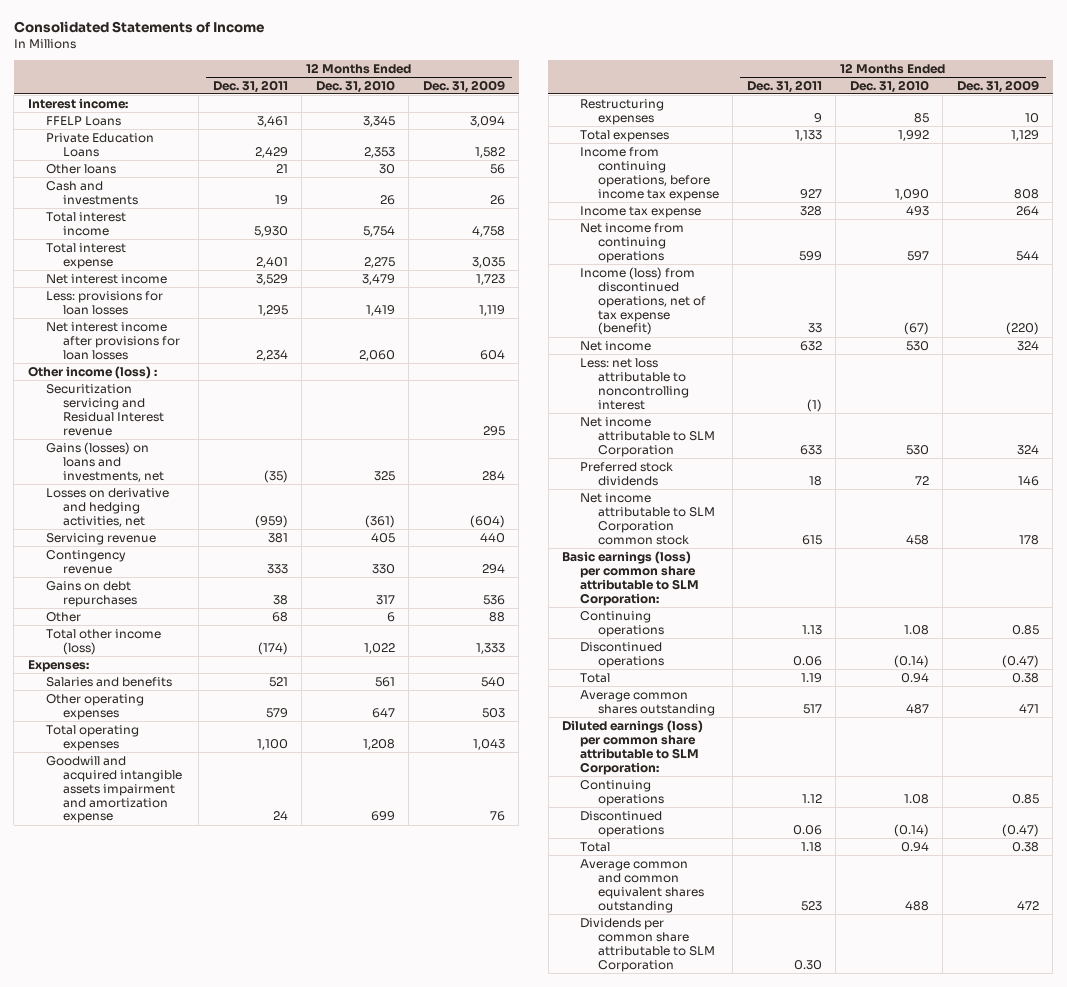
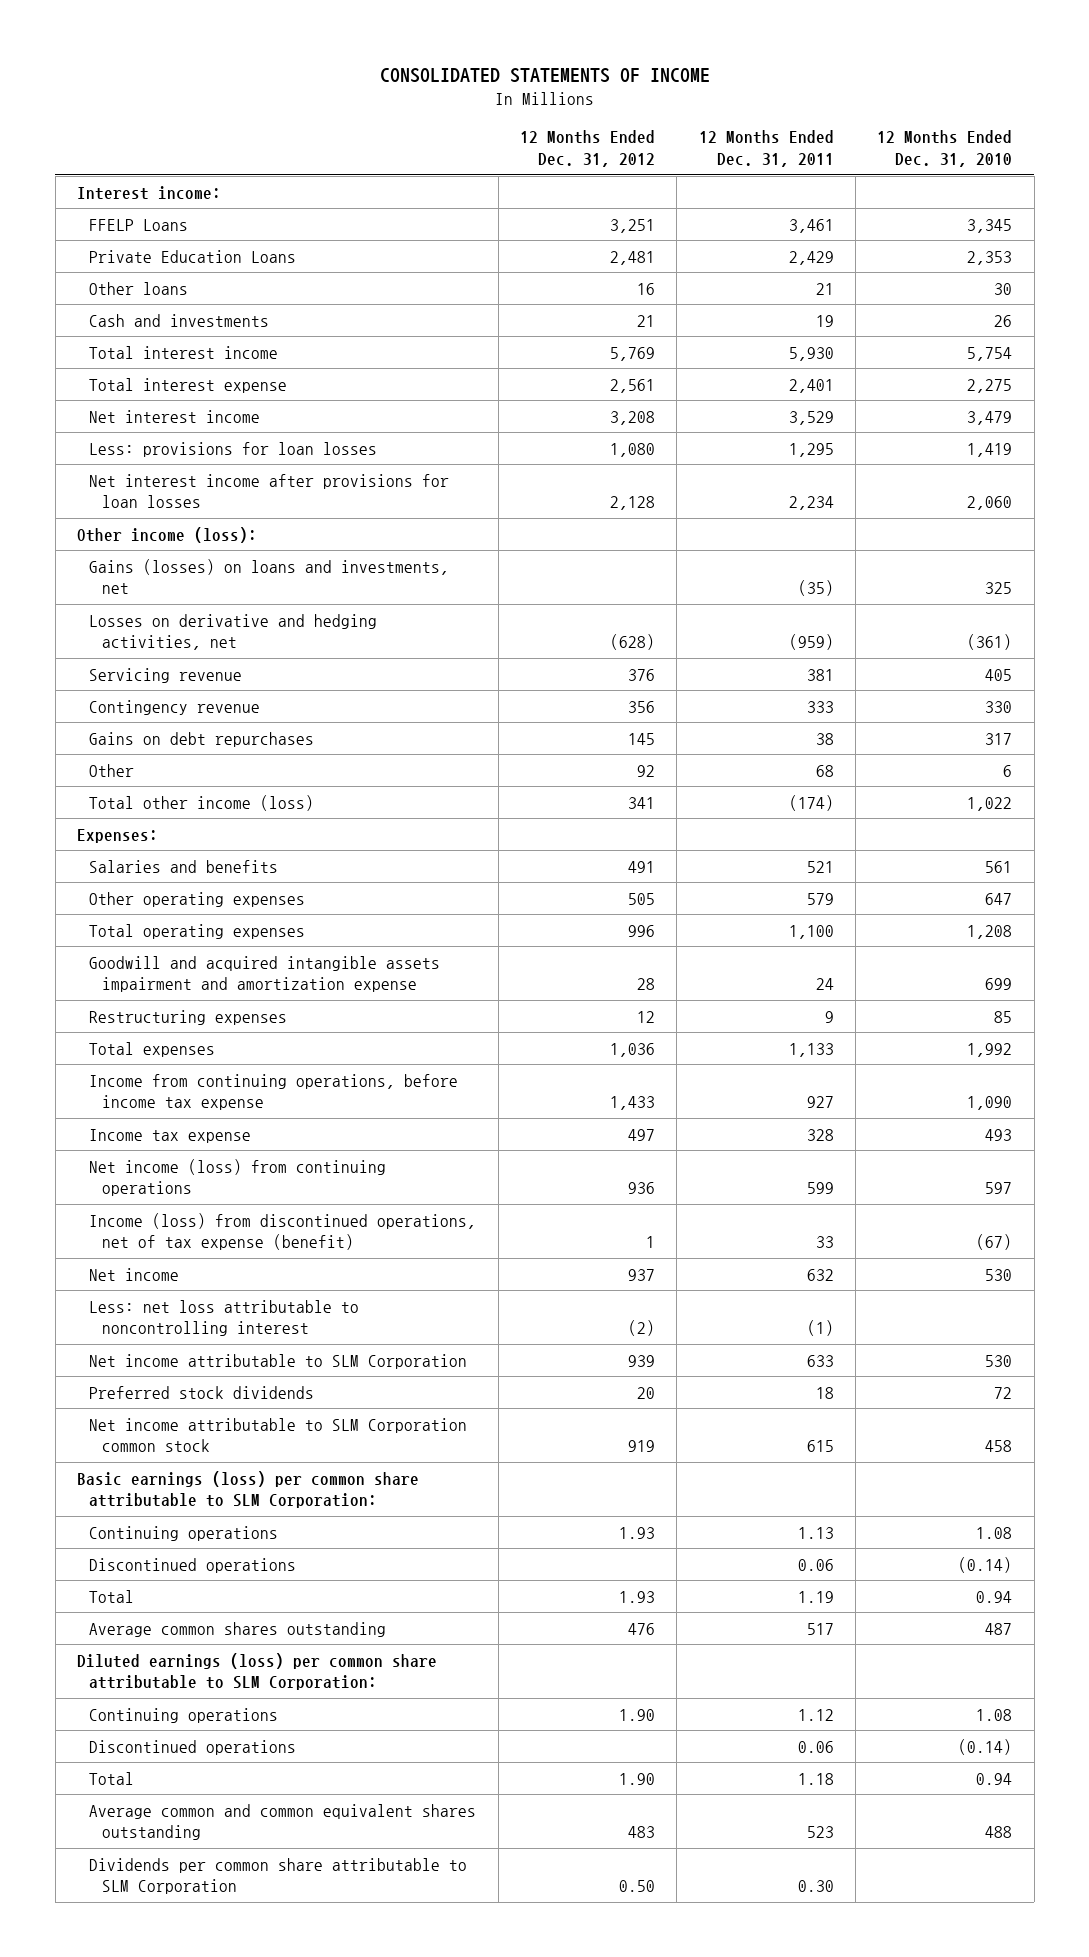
[13,21,264,34] Consolidated Statements of Income -> [379,68,710,84] CONSOLIDATED STATEMENTS OF INCOME
[422,79,505,93] Dec. 31, 2009 -> none
none -> [520,130,656,167] 12 Months Ended Dec. 31, 2012
[45,383,165,436] Securitization servicing and Residual Interest revenue -> none
[27,365,157,379] Other income (loss) : -> [76,526,257,543] Other income (loss):
[580,222,685,263] Net income from continuing operations -> [89,1158,387,1197] Net income (loss) from continuing operations

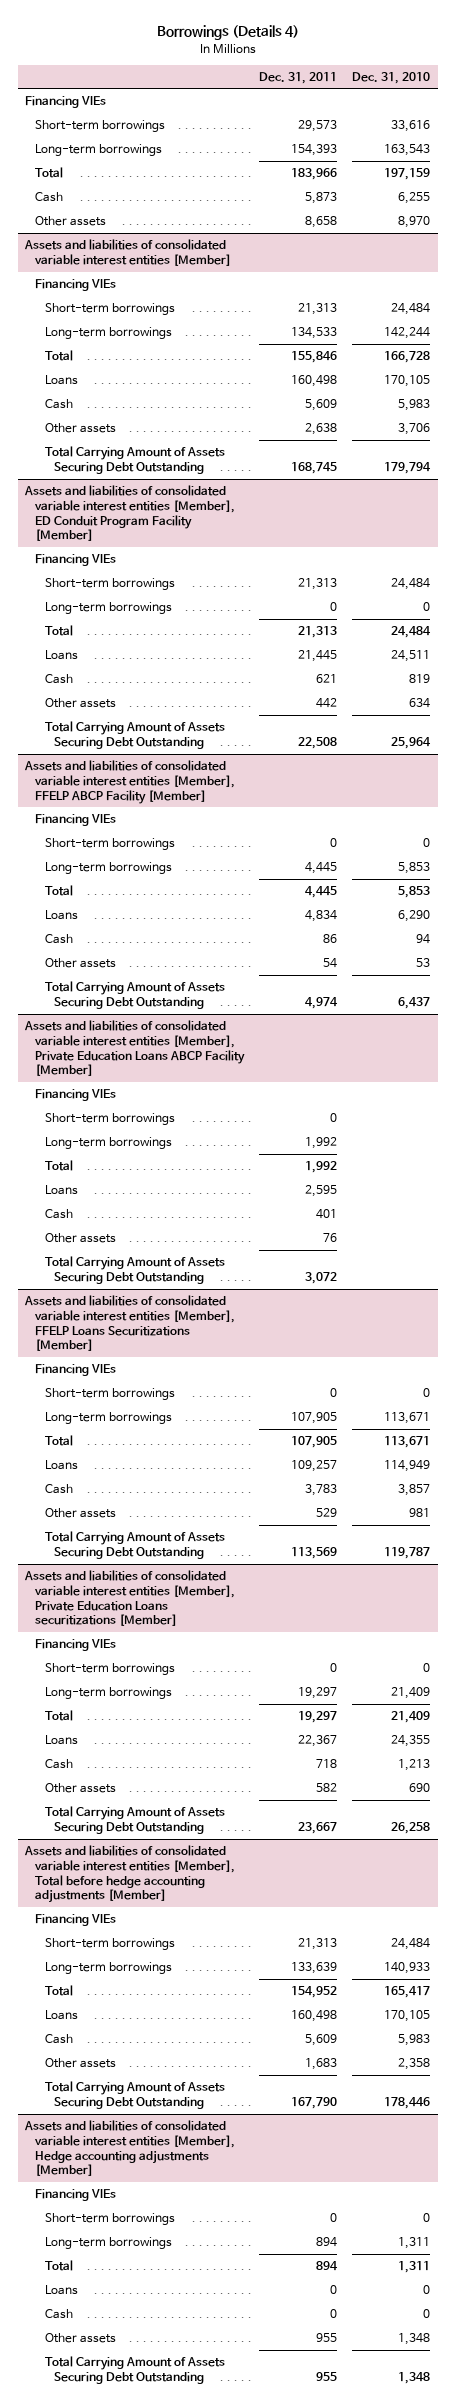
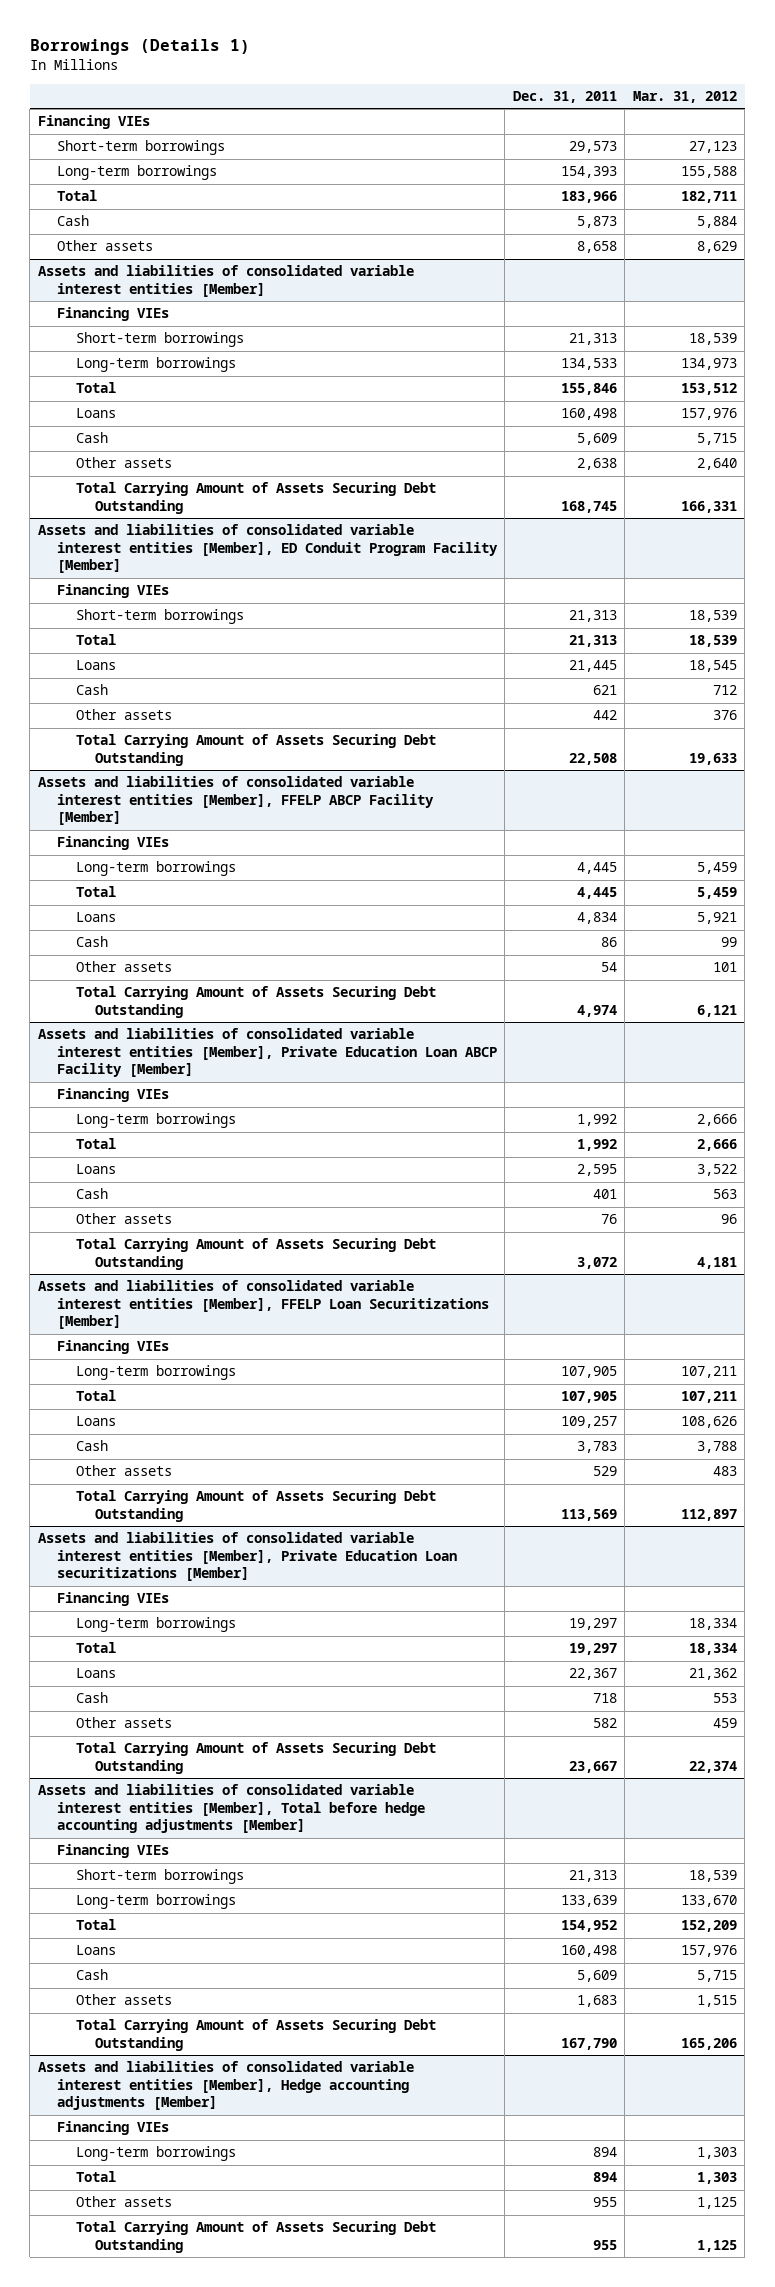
[156,25,299,41] Borrowings (Details 4) -> [29,39,250,56] Borrowings (Details 1)
[352,71,431,84] Dec. 31, 2010 -> none
none -> [632,90,737,103] Mar. 31, 2012
[44,602,172,615] Long-term borrowings -> none
[44,838,175,851] Short-term borrowings -> none
[24,1020,245,1077] Assets and liabilities of consolidated variable interest entities [Member], Private Education Loans ABCP Facility [Member] -> [37,1028,497,1078] Assets and liabilities of consolidated variable interest entities [Member], Private Education Loan ABCP Facility [Member]
[44,1113,175,1126] Short-term borrowings -> none
[24,1295,235,1352] Assets and liabilities of consolidated variable interest entities [Member], FFELP Loans Securitizations [Member] -> [37,1280,489,1330] Assets and liabilities of consolidated variable interest entities [Member], FFELP Loan Securitizations [Member]
[44,1388,175,1401] Short-term borrowings -> none
[24,1570,235,1627] Assets and liabilities of consolidated variable interest entities [Member], Private Education Loans securitizations [Member] -> [37,1532,457,1582] Assets and liabilities of consolidated variable interest entities [Member], Private Education Loan securitizations [Member]
[44,1663,175,1676] Short-term borrowings -> none
[44,2213,175,2226] Short-term borrowings -> none
[44,2285,78,2296] Loans -> none
[44,2309,73,2320] Cash -> none

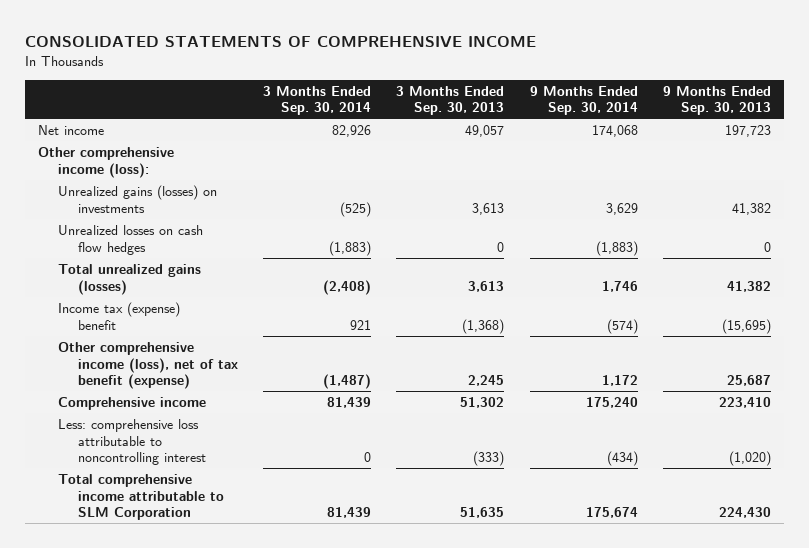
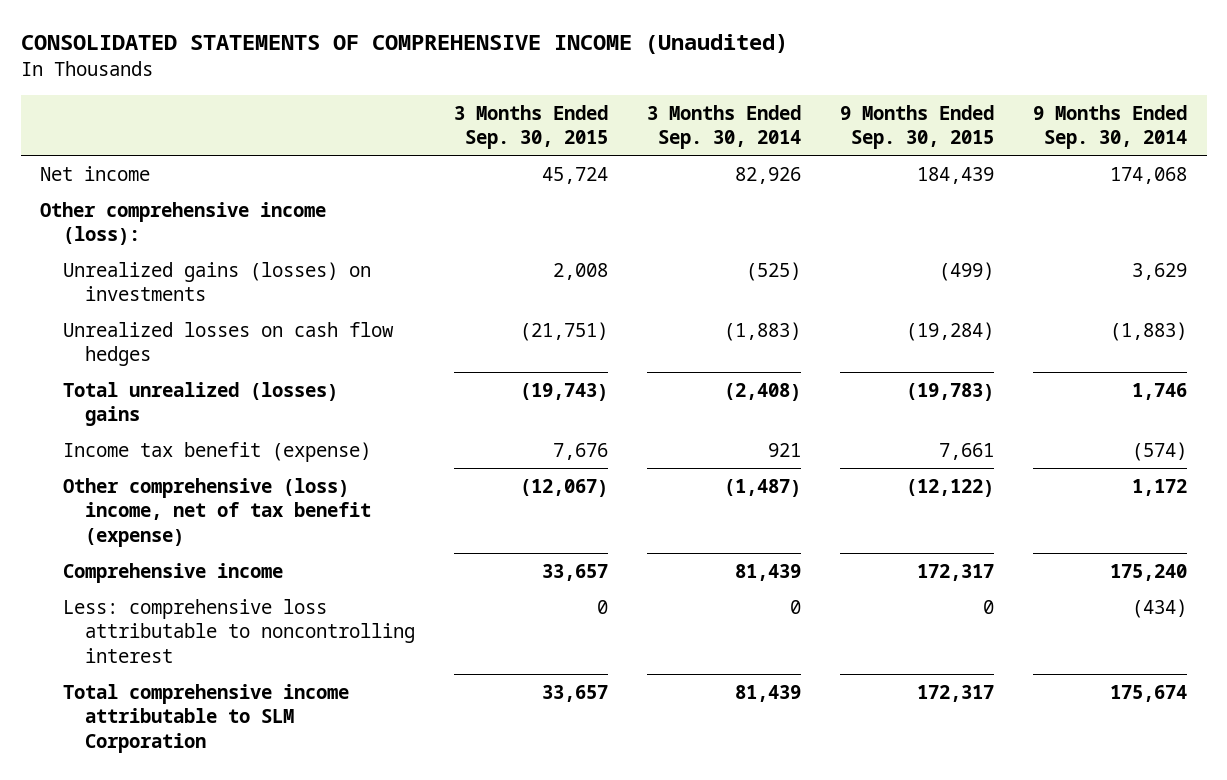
[25,35,537,47] CONSOLIDATED STATEMENTS OF COMPREHENSIVE INCOME -> [20,34,788,55] CONSOLIDATED STATEMENTS OF COMPREHENSIVE INCOME (Unaudited)
[396,85,505,116] 3 Months Ended Sep. 30, 2013 -> none
[662,85,771,116] 9 Months Ended Sep. 30, 2013 -> none
none -> [454,104,609,150] 3 Months Ended Sep. 30, 2015
none -> [840,104,995,150] 9 Months Ended Sep. 30, 2015
[57,264,201,295] Total unrealized gains (losses) -> [62,381,338,427] Total unrealized (losses) gains
[57,302,180,330] Income tax (expense) benefit -> [62,441,371,462] Income tax benefit (expense)
[57,342,239,390] Other comprehensive income (loss), net of tax benefit (expense) -> [62,477,372,547] Other comprehensive (loss) income, net of tax benefit (expense)

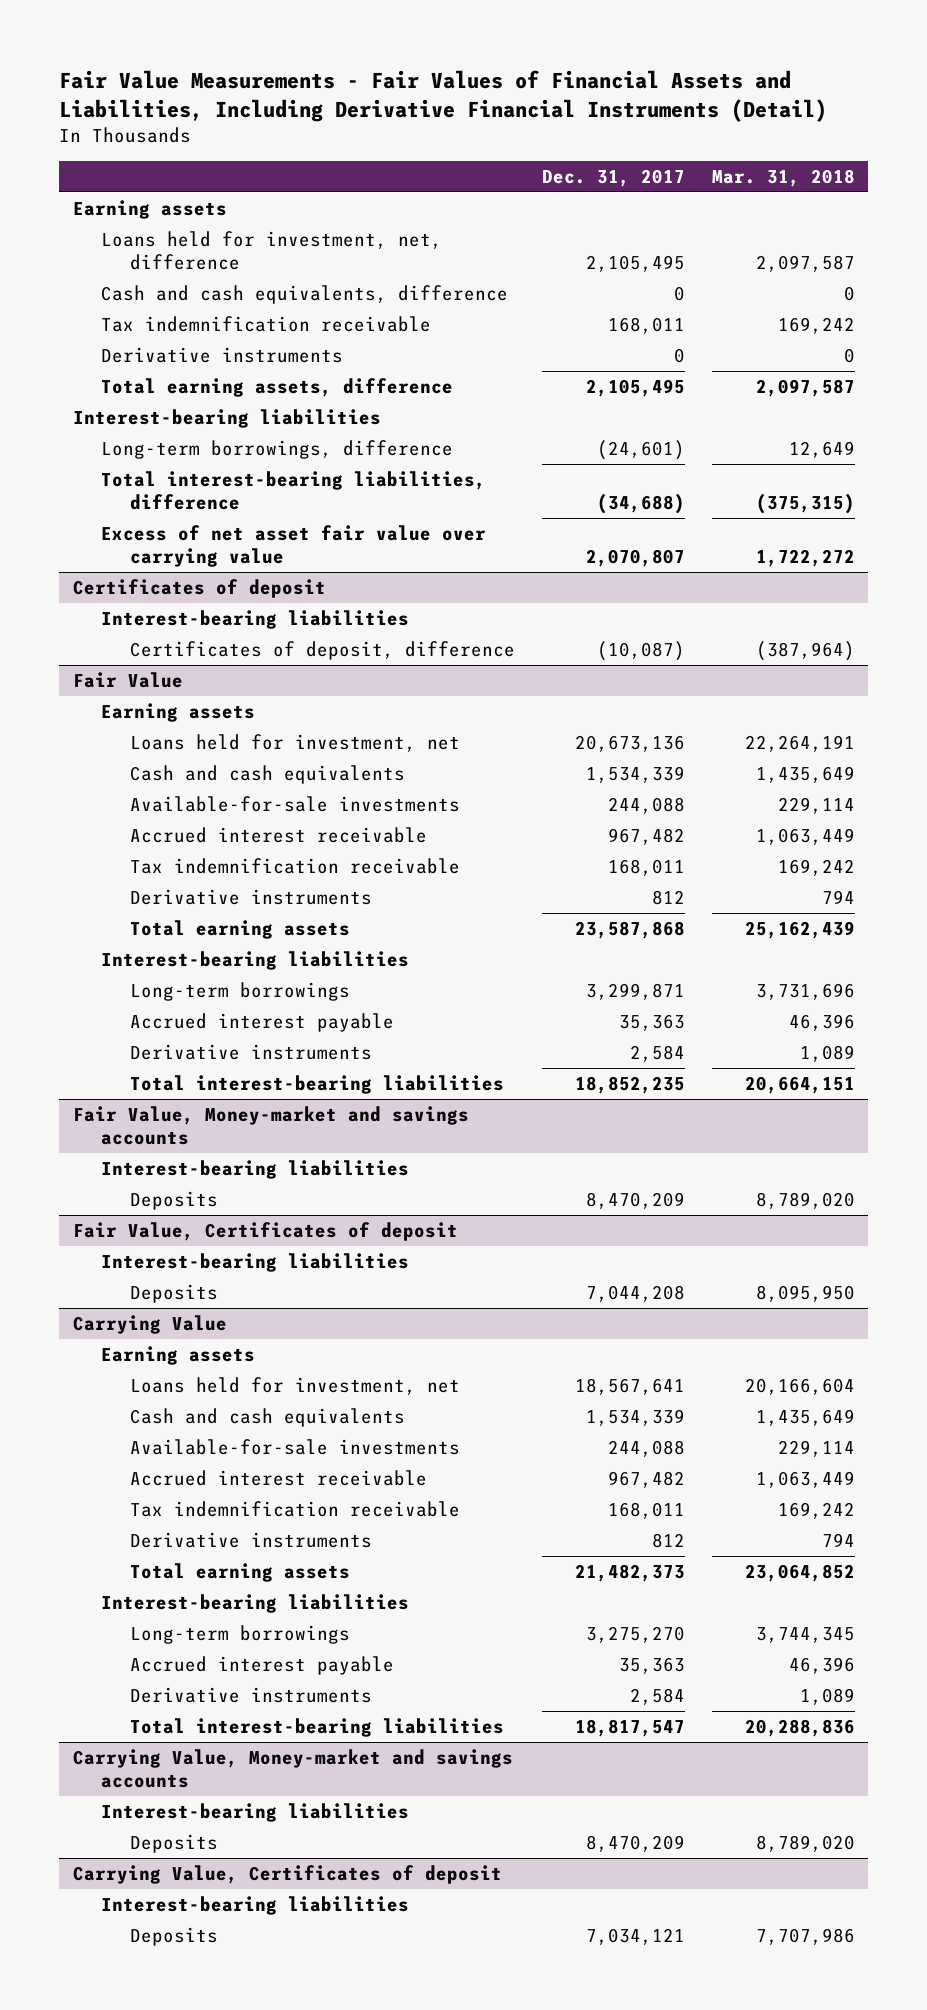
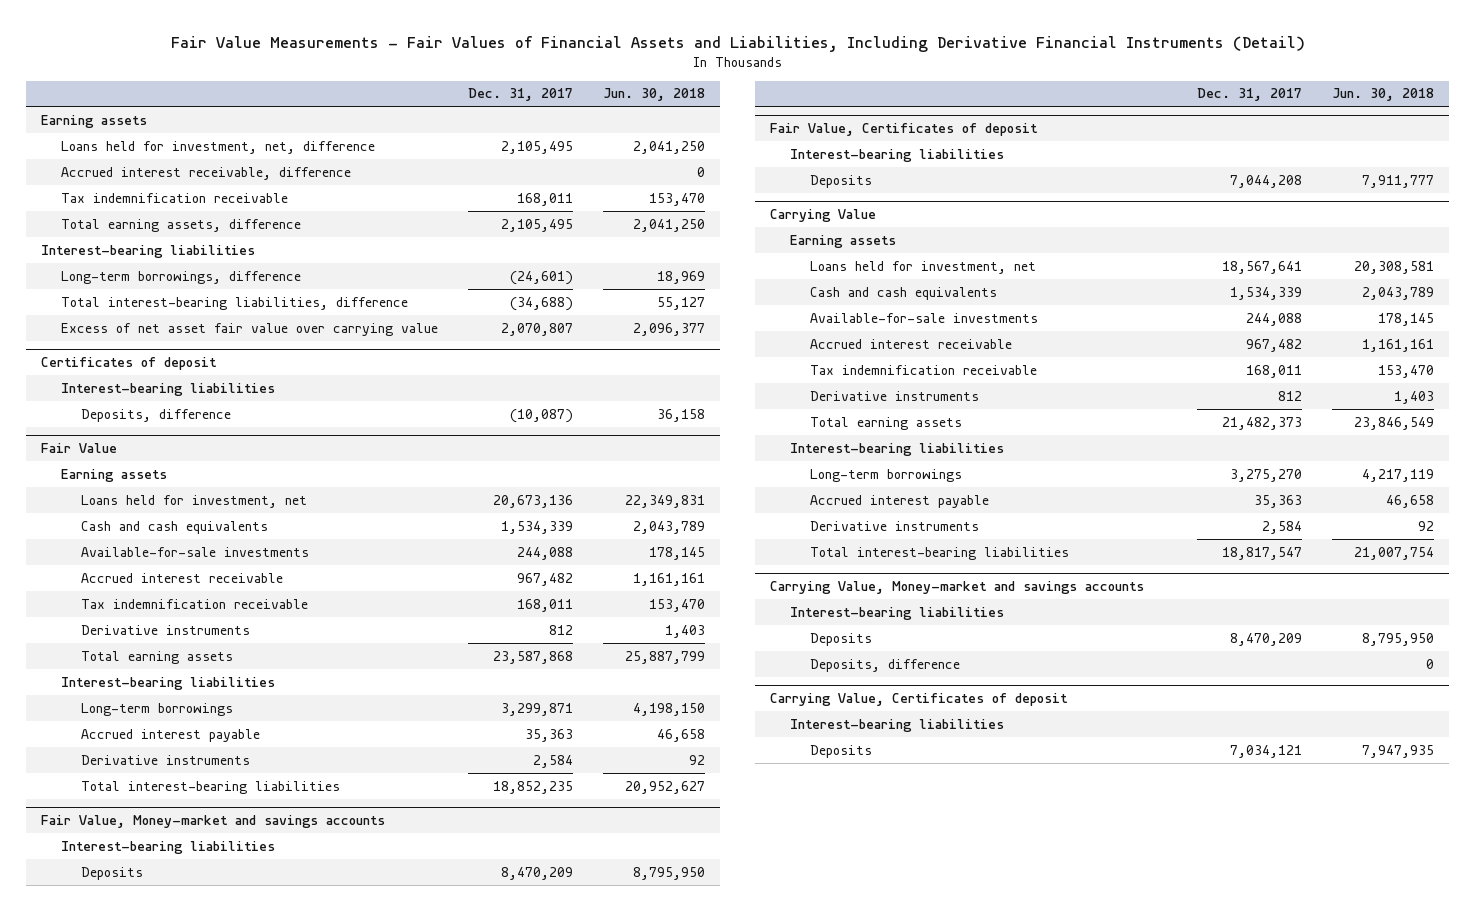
[711,168,855,187] Mar. 31, 2018 -> none
none -> [603,88,706,102] Jun. 30, 2018
[101,284,509,304] Cash and cash equivalents, difference -> none
none -> [60,166,351,180] Accrued interest receivable, difference
[101,346,344,363] Derivative instruments -> none
[129,640,515,660] Certificates of deposit, difference -> [80,408,231,422] Deposits, difference
none -> [809,658,960,672] Deposits, difference

